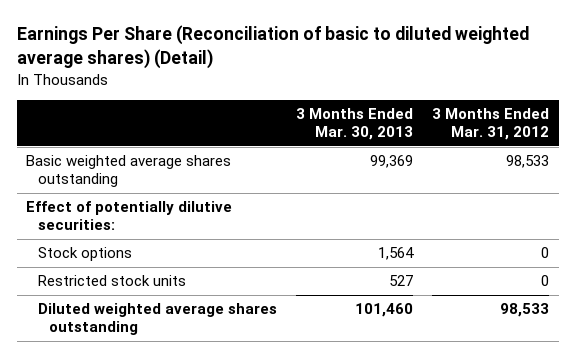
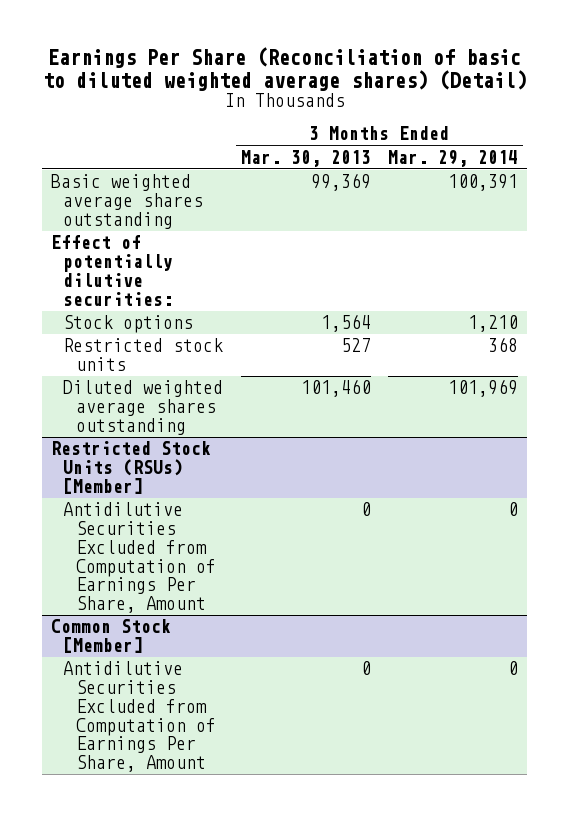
[431,108,549,141] 3 Months Ended Mar. 31, 2012 -> none
none -> [388,149,519,167] Mar. 29, 2014
none -> [51,441,212,494] Restricted Stock Units (RSUs) [Member]
none -> [63,502,216,614] Antidilutive Securities Excluded from Computation of Earnings Per Share, Amount
none -> [51,619,172,654] Common Stock [Member]
none -> [63,661,216,773] Antidilutive Securities Excluded from Computation of Earnings Per Share, Amount

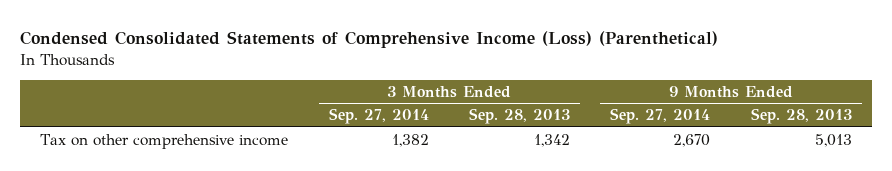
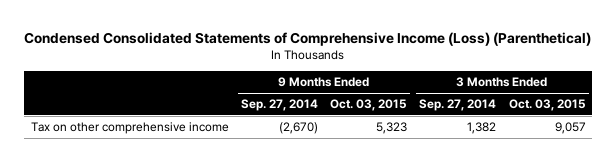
[469,108,571,125] Sep. 28, 2013 -> none
[750,108,852,125] Sep. 28, 2013 -> none
none -> [330,99,408,112] Oct. 03, 2015
none -> [508,99,586,112] Oct. 03, 2015
[673,134,711,148] 2,670 -> [278,122,318,135] (2,670)

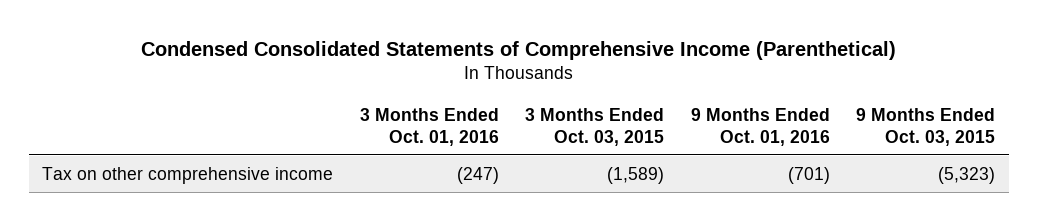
[24,32,592,47] Condensed Consolidated Statements of Comprehensive Income (Loss) (Parenthetical) -> [140,40,896,60] Condensed Consolidated Statements of Comprehensive Income (Parenthetical)
[240,99,318,112] Sep. 27, 2014 -> none
[419,99,497,112] Sep. 27, 2014 -> none
none -> [359,107,499,146] 3 Months Ended Oct. 01, 2016
none -> [690,107,830,146] 9 Months Ended Oct. 01, 2016
[376,122,408,135] 5,323 -> [938,166,996,184] (5,323)
[554,122,586,135] 9,057 -> [607,166,665,184] (1,589)

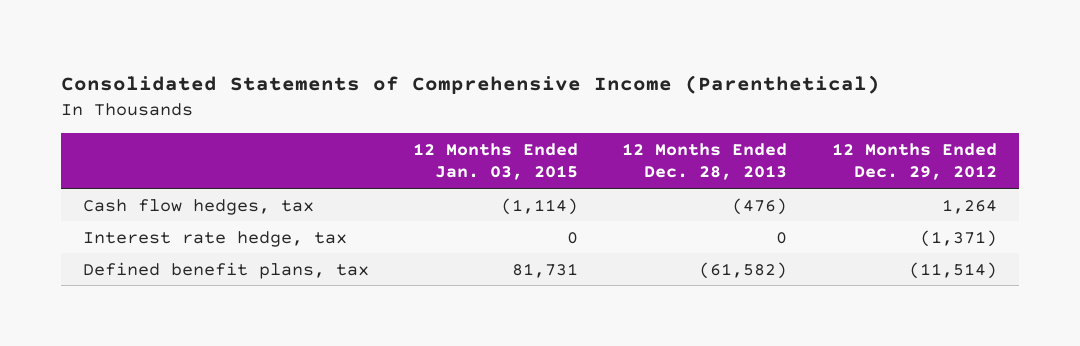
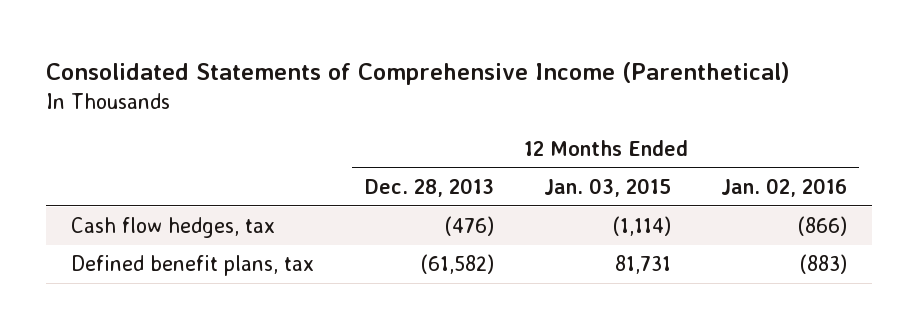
[831,142,997,181] 12 Months Ended Dec. 29, 2012 -> none
none -> [720,177,847,197] Jan. 02, 2016
[83,230,348,247] Interest rate hedge, tax -> none

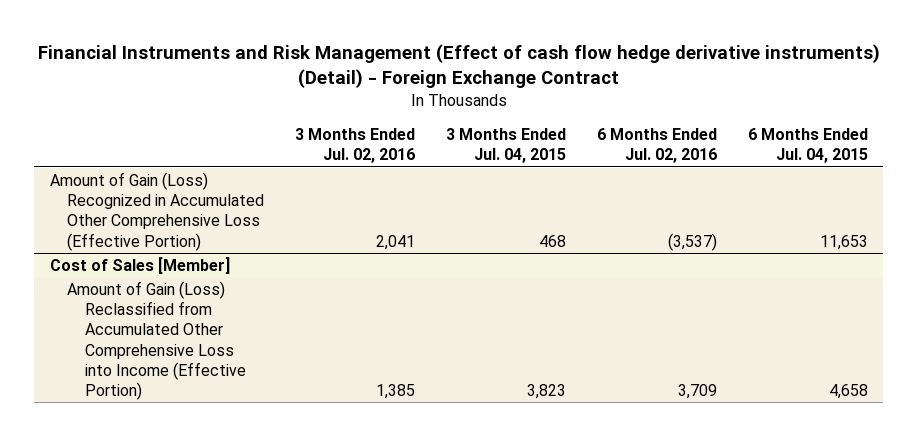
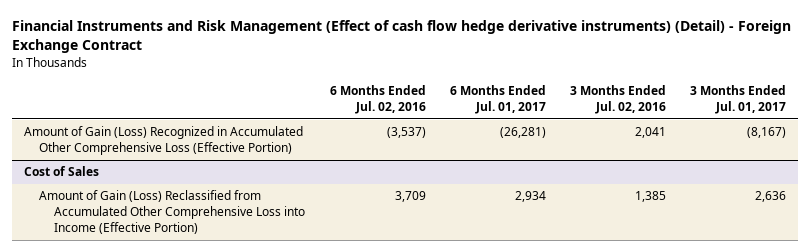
[445,128,566,164] 3 Months Ended Jul. 04, 2015 -> none
[747,128,868,164] 6 Months Ended Jul. 04, 2015 -> none
none -> [449,85,546,115] 6 Months Ended Jul. 01, 2017
none -> [690,85,787,115] 3 Months Ended Jul. 01, 2017
[49,256,230,274] Cost of Sales [Member] -> [24,166,100,177] Cost of Sales

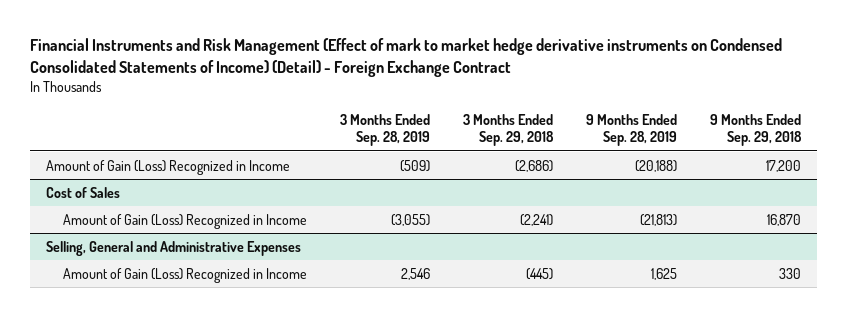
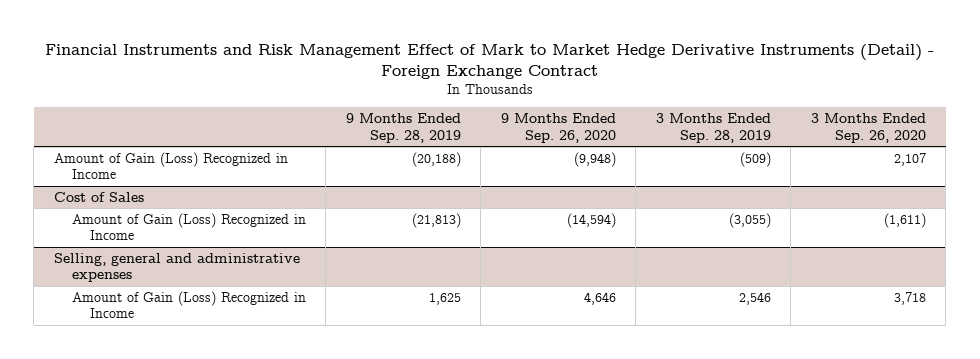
[29,38,782,78] Financial Instruments and Risk Management (Effect of mark to market hedge derivative instruments on Condensed Consolidated Statements of Income) (Detail) - Foreign Exchange Contract -> [44,43,934,79] Financial Instruments and Risk Management Effect of Mark to Market Hedge Derivative Instruments (Detail) - Foreign Exchange Contract
[462,113,554,147] 3 Months Ended Sep. 29, 2018 -> none
[709,113,802,147] 9 Months Ended Sep. 29, 2018 -> none
none -> [500,113,616,143] 9 Months Ended Sep. 26, 2020
none -> [810,113,926,143] 3 Months Ended Sep. 26, 2020
[46,240,302,256] Selling, General and Administrative Expenses -> [53,252,300,283] Selling, general and administrative expenses

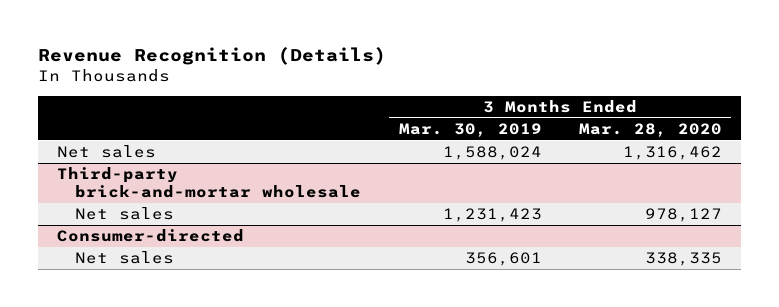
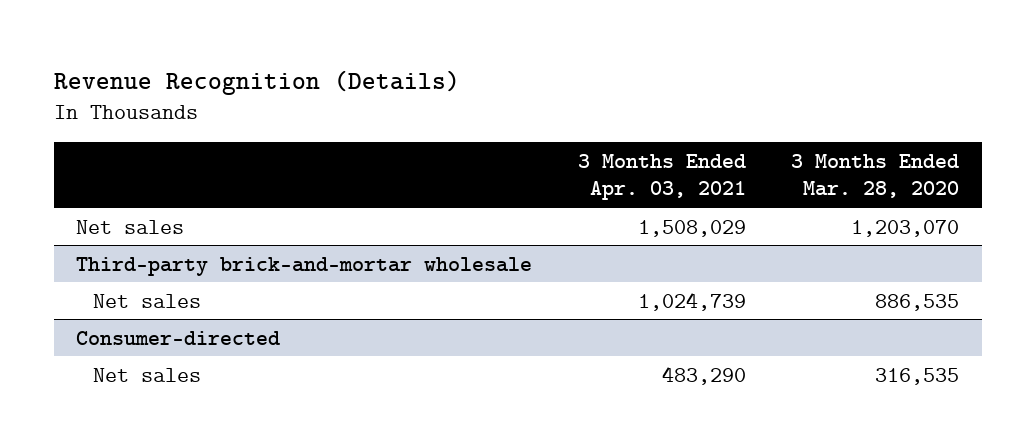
[398,122,542,137] Mar. 30, 2019 -> none
none -> [577,153,746,201] 3 Months Ended Apr. 03, 2021
[623,146,723,161] 1,316,462 -> [851,219,960,237] 1,203,070
[645,208,723,223] 978,127 -> [875,293,960,311] 886,535
[645,252,723,267] 338,335 -> [875,367,960,385] 316,535

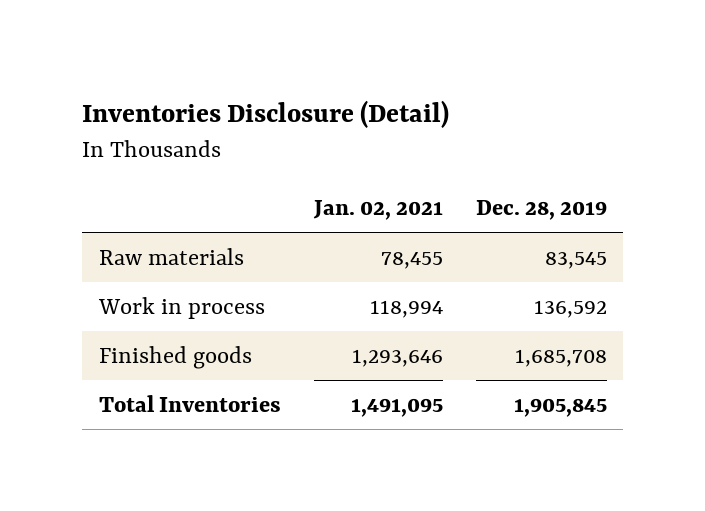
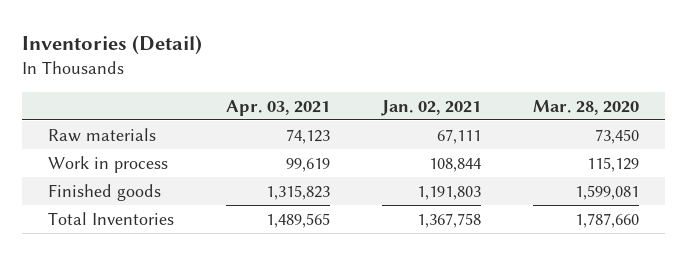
[82,100,450,129] Inventories Disclosure (Detail) -> [21,34,202,55] Inventories (Detail)
[475,199,607,220] Dec. 28, 2019 -> none
none -> [225,99,330,116] Apr. 03, 2021
none -> [532,99,639,115] Mar. 28, 2020
[380,251,443,269] 78,455 -> [436,128,481,144] 67,111
[369,299,443,318] 118,994 -> [428,157,481,172] 108,844
[351,348,443,367] 1,293,646 -> [416,185,481,200] 1,191,803
[350,397,443,417] 1,491,095 -> [416,212,481,228] 1,367,758

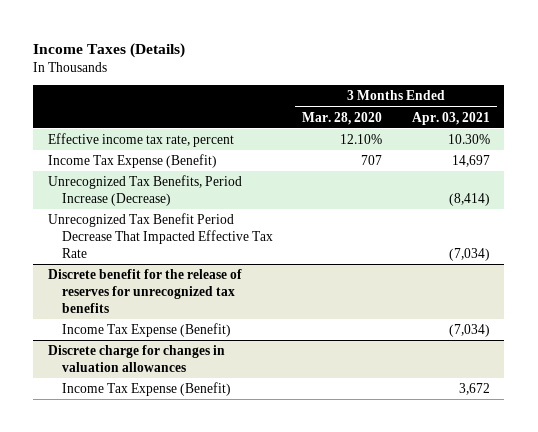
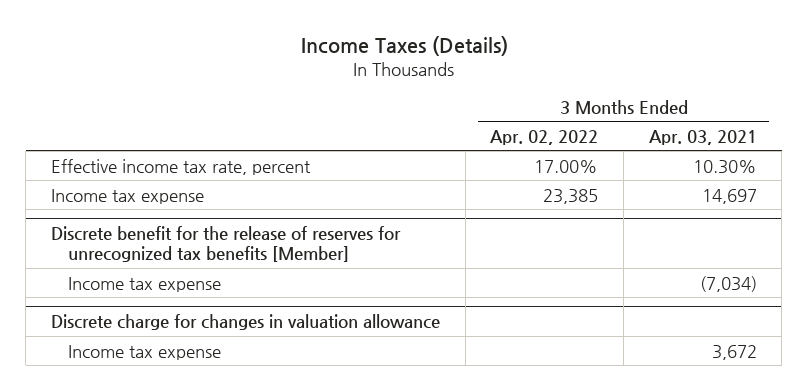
[302,111,383,125] Mar. 28, 2020 -> none
none -> [490,129,599,145] Apr. 02, 2022
[47,174,242,206] Unrecognized Tax Benefits, Period Increase (Decrease) -> none
[47,212,274,258] Unrecognized Tax Benefit Period Decrease That Impacted Effective Tax Rate -> none
[47,153,217,168] Income Tax Expense (Benefit) -> [51,188,205,204] Income tax expense
[47,268,242,313] Discrete benefit for the release of reserves for unrecognized tax benefits -> [51,226,402,263] Discrete benefit for the release of reserves for unrecognized tax benefits [Member]
[62,322,232,337] Income Tax Expense (Benefit) -> [67,276,221,292] Income tax expense
[47,344,225,372] Discrete charge for changes in valuation allowances -> [51,314,441,331] Discrete charge for changes in valuation allowance
[62,381,232,396] Income Tax Expense (Benefit) -> [67,344,221,360] Income tax expense

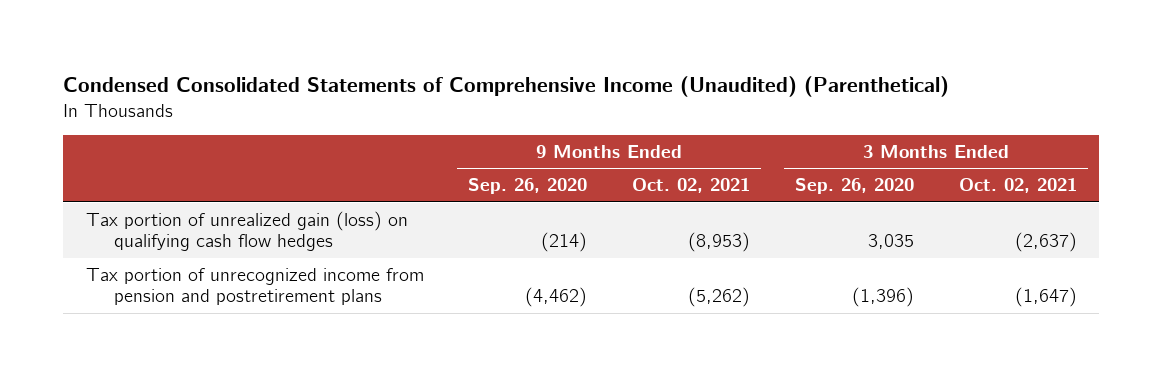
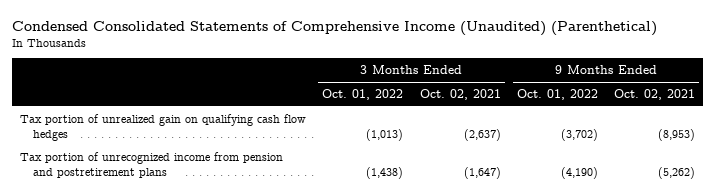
[468,178,588,195] Sep. 26, 2020 -> none
[794,178,914,195] Sep. 26, 2020 -> none
none -> [322,89,404,101] Oct. 01, 2022
none -> [516,89,598,101] Oct. 01, 2022
[85,211,408,252] Tax portion of unrealized gain (loss) on qualifying cash flow hedges -> [20,113,307,141] Tax portion of unrealized gain on qualifying cash flow hedges

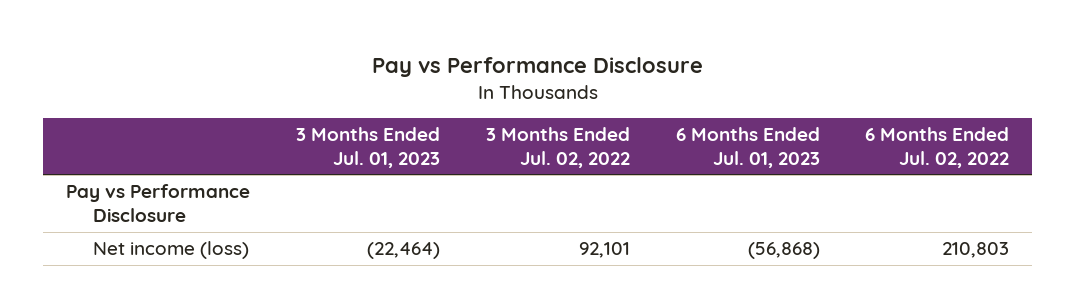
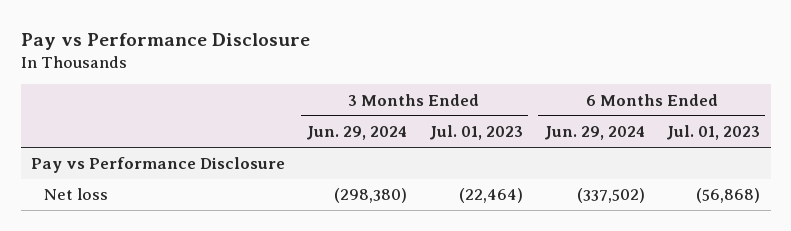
[485,127,630,168] 3 Months Ended Jul. 02, 2022 -> none
[865,127,1010,168] 6 Months Ended Jul. 02, 2022 -> none
none -> [306,126,408,141] Jun. 29, 2024
none -> [543,126,645,141] Jun. 29, 2024
[92,241,249,260] Net income (loss) -> [44,188,109,201] Net loss

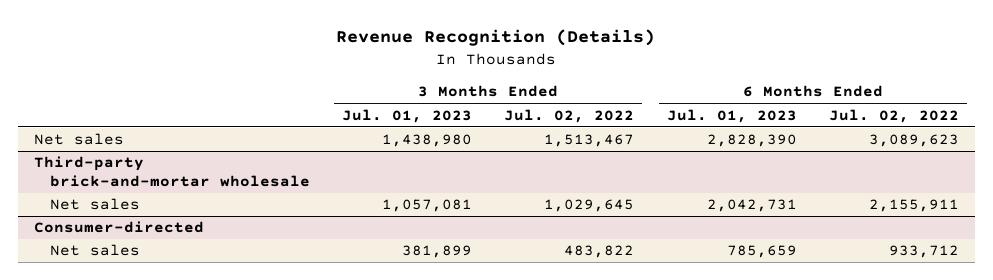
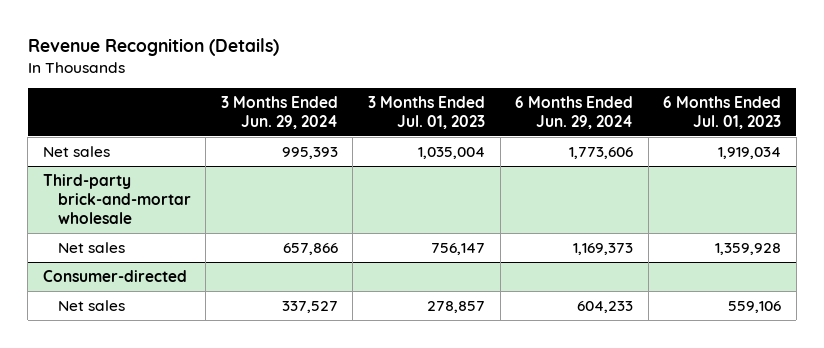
[504,108,635,123] Jul. 02, 2022 -> none
[829,108,960,123] Jul. 02, 2022 -> none
none -> [220,95,338,130] 3 Months Ended Jun. 29, 2024
none -> [515,95,634,130] 6 Months Ended Jun. 29, 2024
[381,134,472,148] 1,438,980 -> [417,146,485,159] 1,035,004
[706,134,797,148] 2,828,390 -> [718,146,782,159] 1,919,034
[381,199,472,213] 1,057,081 -> [430,242,485,255] 756,147
[706,199,797,213] 2,042,731 -> [715,242,782,255] 1,359,928
[401,245,472,259] 381,899 -> [426,300,485,313] 278,857
[726,245,797,259] 785,659 -> [728,300,782,313] 559,106

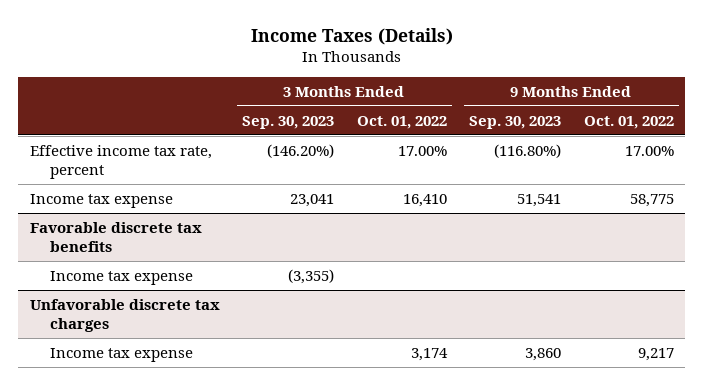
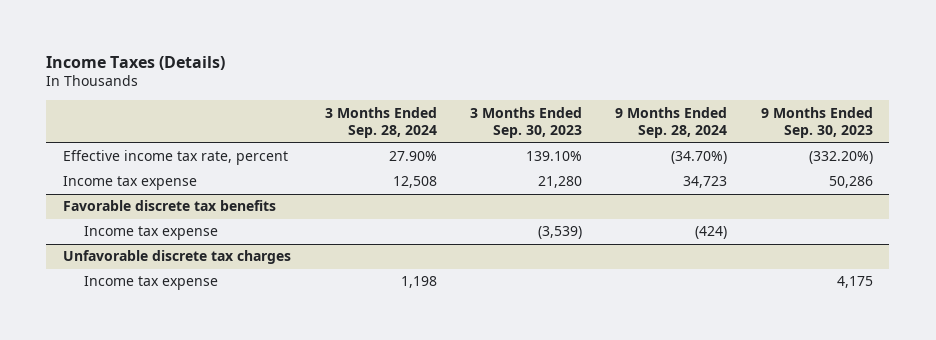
[356,115,447,129] Oct. 01, 2022 -> none
[583,115,674,129] Oct. 01, 2022 -> none
none -> [324,106,437,139] 3 Months Ended Sep. 28, 2024
none -> [615,106,728,139] 9 Months Ended Sep. 28, 2024
[267,143,335,158] (146.20%) -> [525,151,582,162] 139.10%
[494,143,562,158] (116.80%) -> [808,151,873,165] (332.20%)
[290,193,335,207] 23,041 -> [537,176,582,189] 21,280
[517,193,562,207] 51,541 -> [828,176,873,189] 50,286
[288,268,335,284] (3,355) -> [537,226,582,240] (3,539)
[525,347,562,361] 3,860 -> [836,276,873,289] 4,175

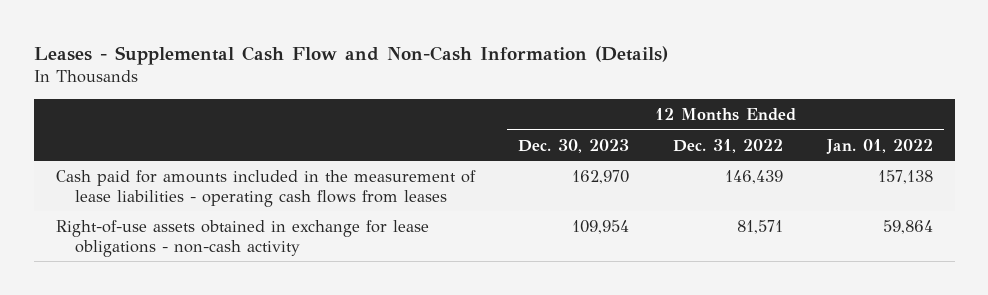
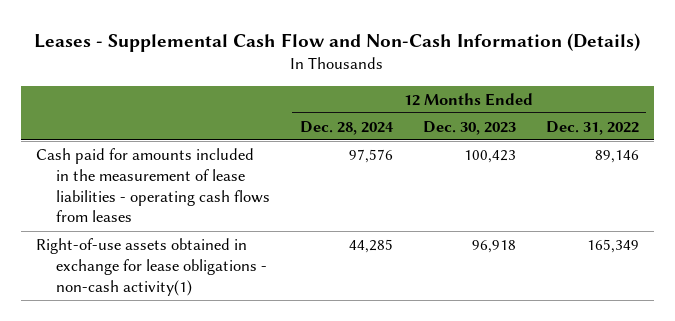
[825,138,933,154] Jan. 01, 2022 -> none
none -> [299,120,394,135] Dec. 28, 2024
[572,170,630,185] 162,970 -> [463,149,516,163] 100,423
[725,170,784,185] 146,439 -> [594,149,639,163] 89,146
[55,220,429,257] Right-of-use assets obtained in exchange for lease obligations - non-cash activity -> [35,237,267,296] Right-of-use assets obtained in exchange for lease obligations - non-cash activity(1)
[572,220,630,235] 109,954 -> [471,239,516,253] 96,918
[737,220,784,235] 81,571 -> [586,238,639,253] 165,349

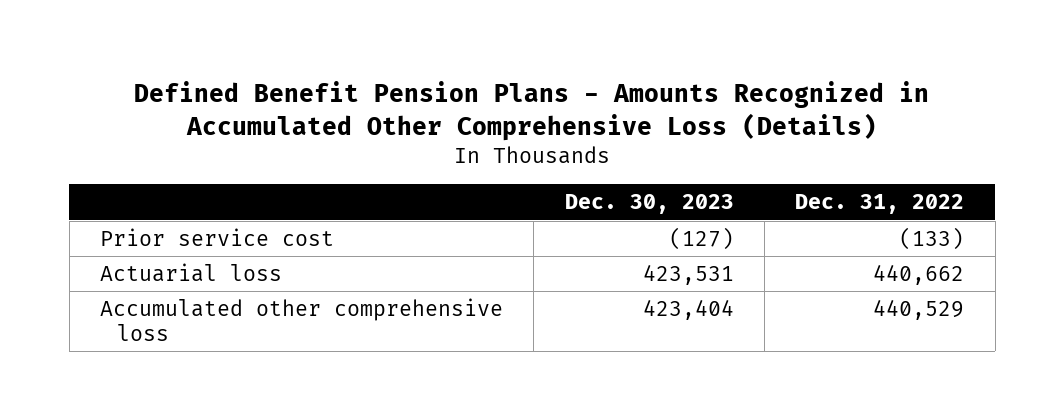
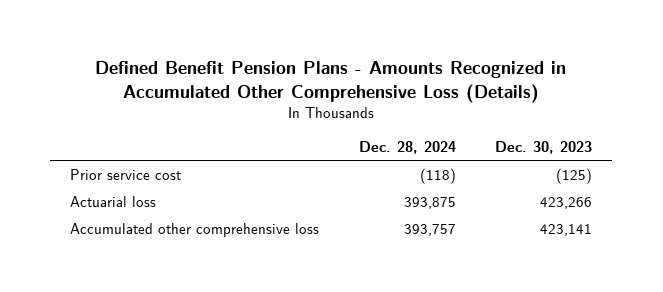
[795,194,965,215] Dec. 31, 2022 -> none
none -> [358,141,456,155] Dec. 28, 2024
[668,227,734,251] (127) -> [556,167,593,184] (125)
[642,264,734,286] 423,531 -> [540,196,593,209] 423,266
[642,299,734,321] 423,404 -> [540,223,593,236] 423,141

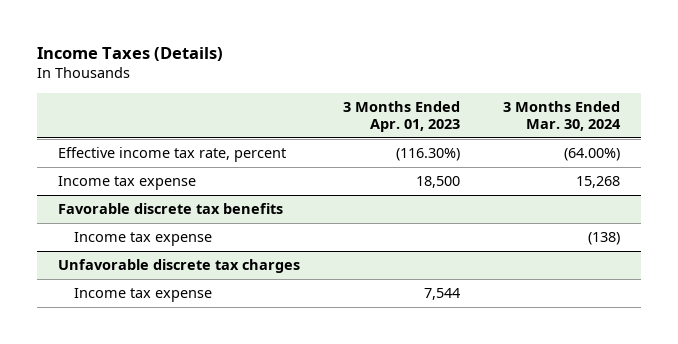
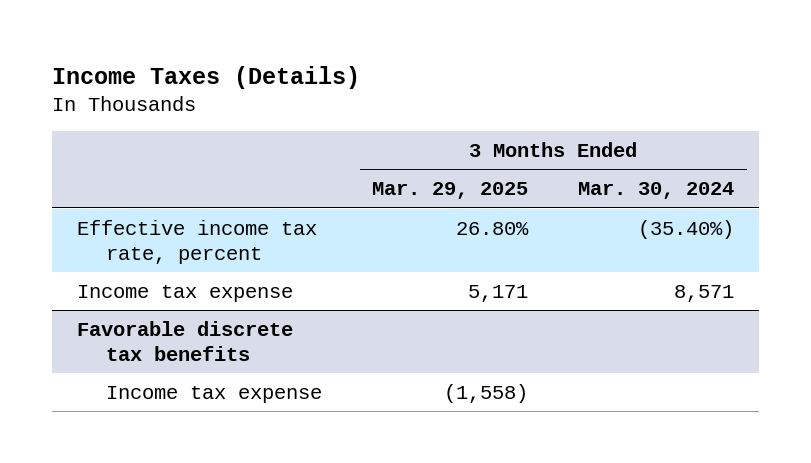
[342,100,460,132] 3 Months Ended Apr. 01, 2023 -> none
none -> [372,182,529,200] Mar. 29, 2025
[563,148,620,162] (64.00%) -> [638,219,735,239] (35.40%)
[575,176,620,189] 15,268 -> [674,284,735,302] 8,571
[74,232,213,247] Income tax expense -> none
[58,259,301,274] Unfavorable discrete tax charges -> none

